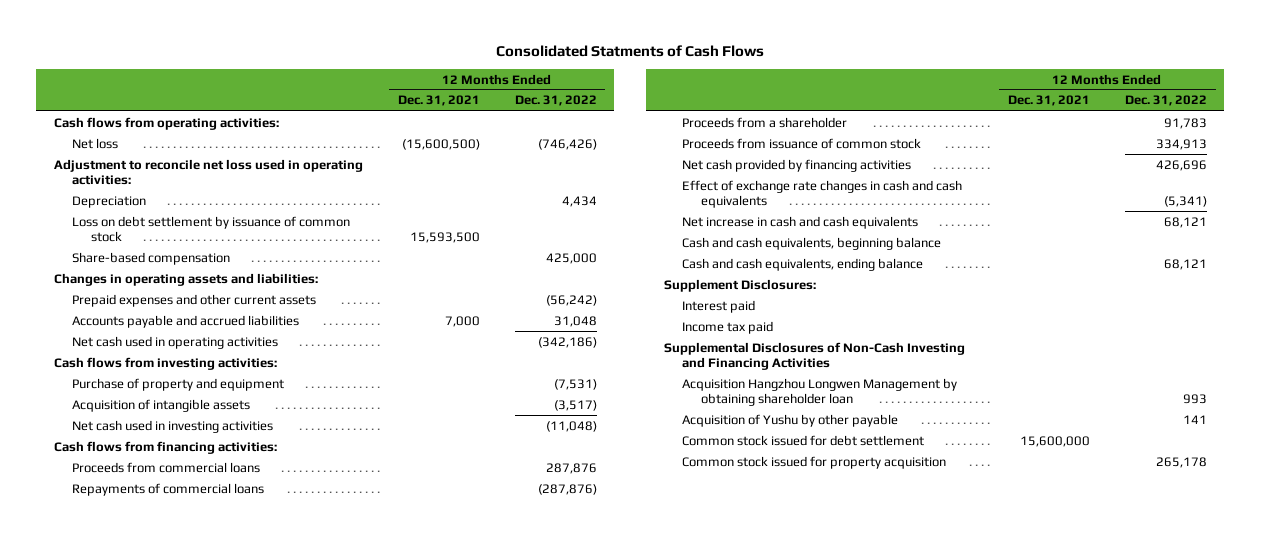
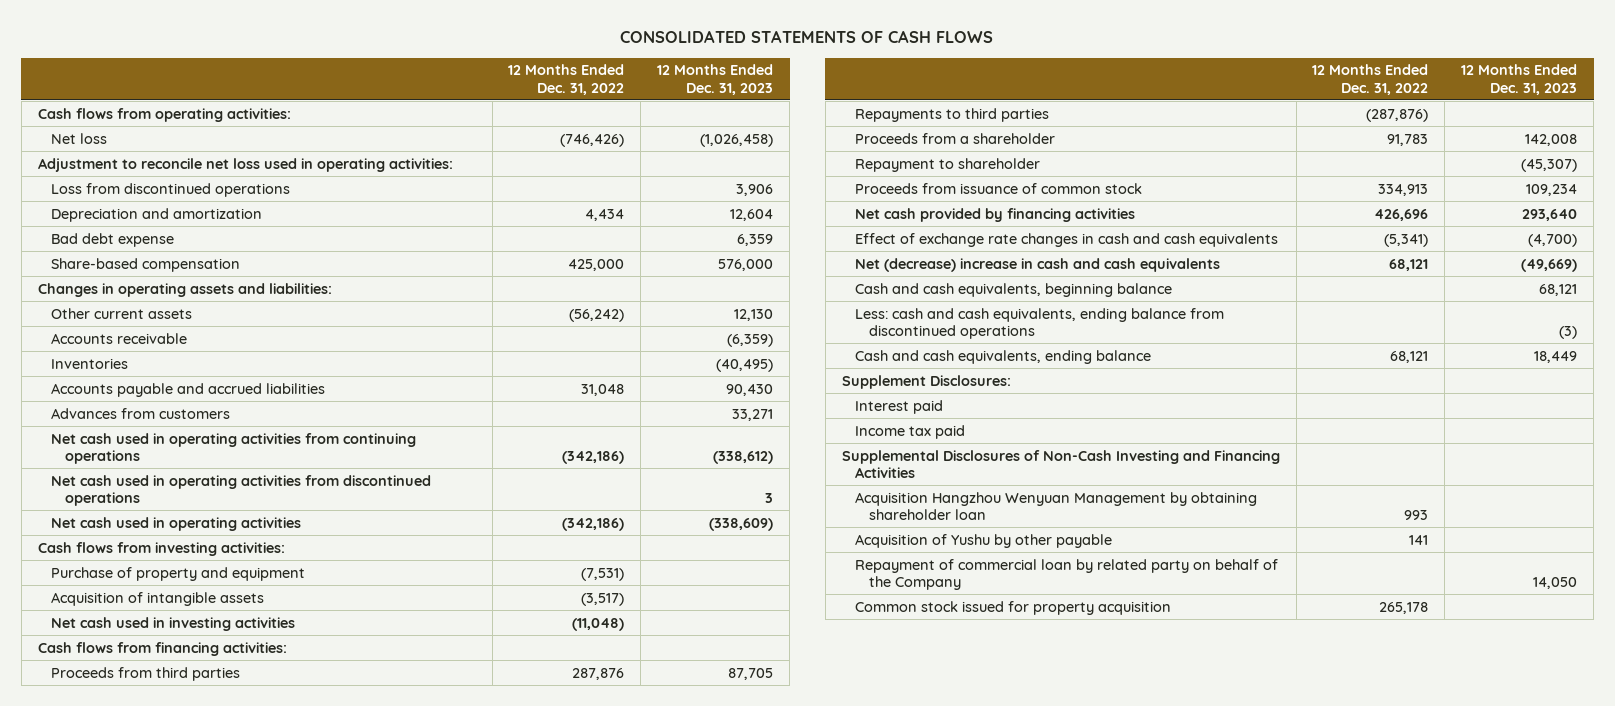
[496,45,765,58] Consolidated Statments of Cash Flows -> [620,30,994,44] CONSOLIDATED STATEMENTS OF CASH FLOWS
[397,95,480,107] Dec. 31, 2021 -> none
none -> [657,64,774,95] 12 Months Ended Dec. 31, 2023
[72,215,351,242] Loss on debt settlement by issuance of common stock -> none
none -> [51,182,291,197] Loss from discontinued operations
[72,195,147,208] Depreciation -> [51,207,263,222] Depreciation and amortization
none -> [51,232,175,247] Bad debt expense
[72,293,317,307] Prepaid expenses and other current assets -> [51,307,193,319] Other current assets
none -> [51,332,188,344] Accounts receivable
none -> [51,357,129,369] Inventories
none -> [51,407,231,419] Advances from customers
none -> [51,432,417,464] Net cash used in operating activities from continuing operations
none -> [51,474,432,506] Net cash used in operating activities from discontinued operations
[72,461,261,473] Proceeds from commercial loans -> [51,666,241,681] Proceeds from third parties
[72,482,265,496] Repayments of commercial loans -> [855,107,1050,122] Repayments to third parties
none -> [855,157,1041,172] Repayment to shareholder
[682,215,919,229] Net increase in cash and cash equivalents -> [855,257,1221,272] Net (decrease) increase in cash and cash equivalents
none -> [855,307,1225,339] Less: cash and cash equivalents, ending balance from discontinued operations
[682,377,958,406] Acquisition Hangzhou Longwen Management by obtaining shareholder loan -> [855,491,1258,520] Acquisition Hangzhou Wenyuan Management by obtaining shareholder loan
[682,434,925,446] Common stock issued for debt settlement -> [855,558,1279,590] Repayment of commercial loan by related party on behalf of the Company

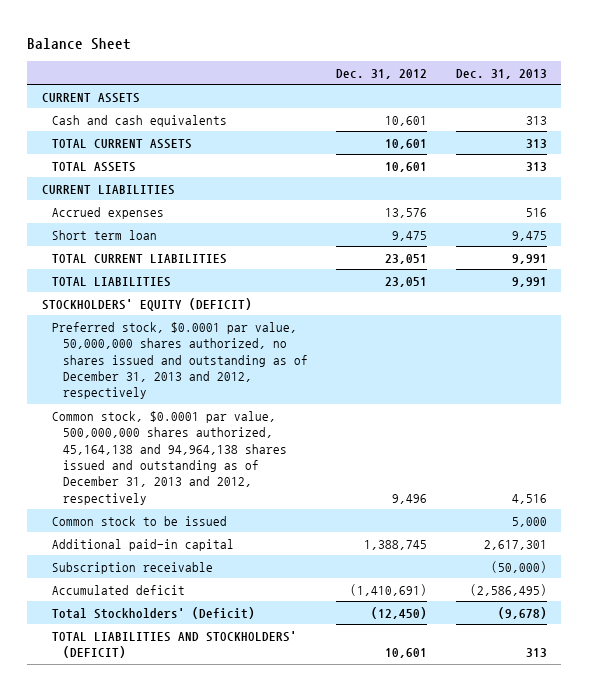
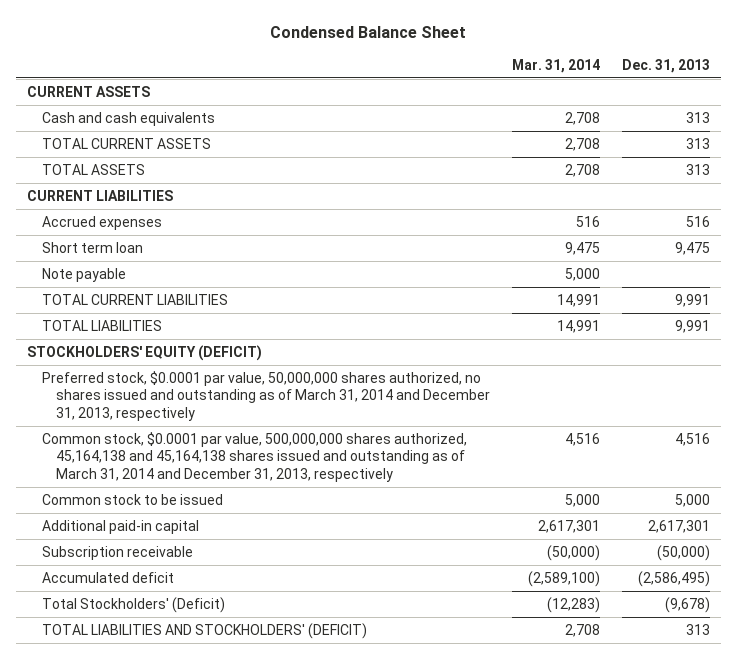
[27,37,132,50] Balance Sheet -> [270,25,467,38] Condensed Balance Sheet
[336,68,428,79] Dec. 31, 2012 -> none
none -> [511,58,600,73] Mar. 31, 2014
none -> [41,268,126,283] Note payable
[52,321,308,400] Preferred stock, $0.0001 par value, 50,000,000 shares authorized, no shares issued and outstanding as of December 31, 2013 and 2012, respectively -> [41,371,491,421] Preferred stock, $0.0001 par value, 50,000,000 shares authorized, no shares issued and outstanding as of March 31, 2014 and December 31, 2013, respectively
[52,410,287,505] Common stock, $0.0001 par value, 500,000,000 shares authorized, 45,164,138 and 94,964,138 shares issued and outstanding as of December 31, 2013 and 2012, respectively -> [41,432,467,482] Common stock, $0.0001 par value, 500,000,000 shares authorized, 45,164,138 and 45,164,138 shares issued and outstanding as of March 31, 2014 and December 31, 2013, respectively

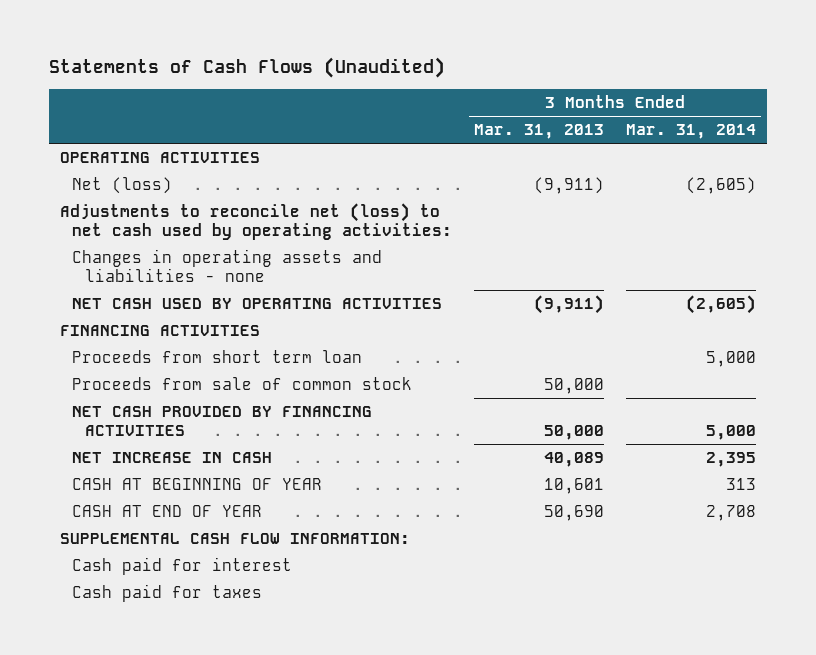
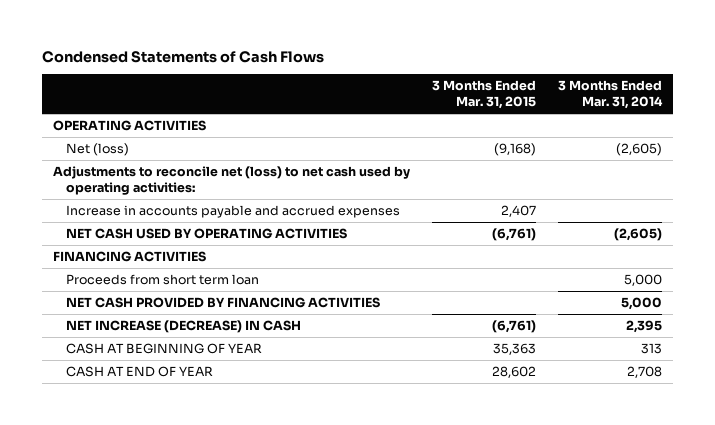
[48,57,445,79] Statements of Cash Flows (Unaudited) -> [41,50,324,63] Condensed Statements of Cash Flows
[474,124,605,140] Mar. 31, 2013 -> none
none -> [431,80,536,110] 3 Months Ended Mar. 31, 2015
[72,249,383,283] Changes in operating assets and liabilities - none -> none
none -> [65,205,400,219] Increase in accounts payable and accrued expenses
[72,377,413,391] Proceeds from sale of common stock -> none
[72,452,273,464] NET INCREASE IN CASH -> [65,320,301,334] NET INCREASE (DECREASE) IN CASH
[59,533,410,545] SUPPLEMENTAL CASH FLOW INFORMATION: -> none
[72,557,293,576] Cash paid for interest -> none
[72,584,263,603] Cash paid for taxes -> none

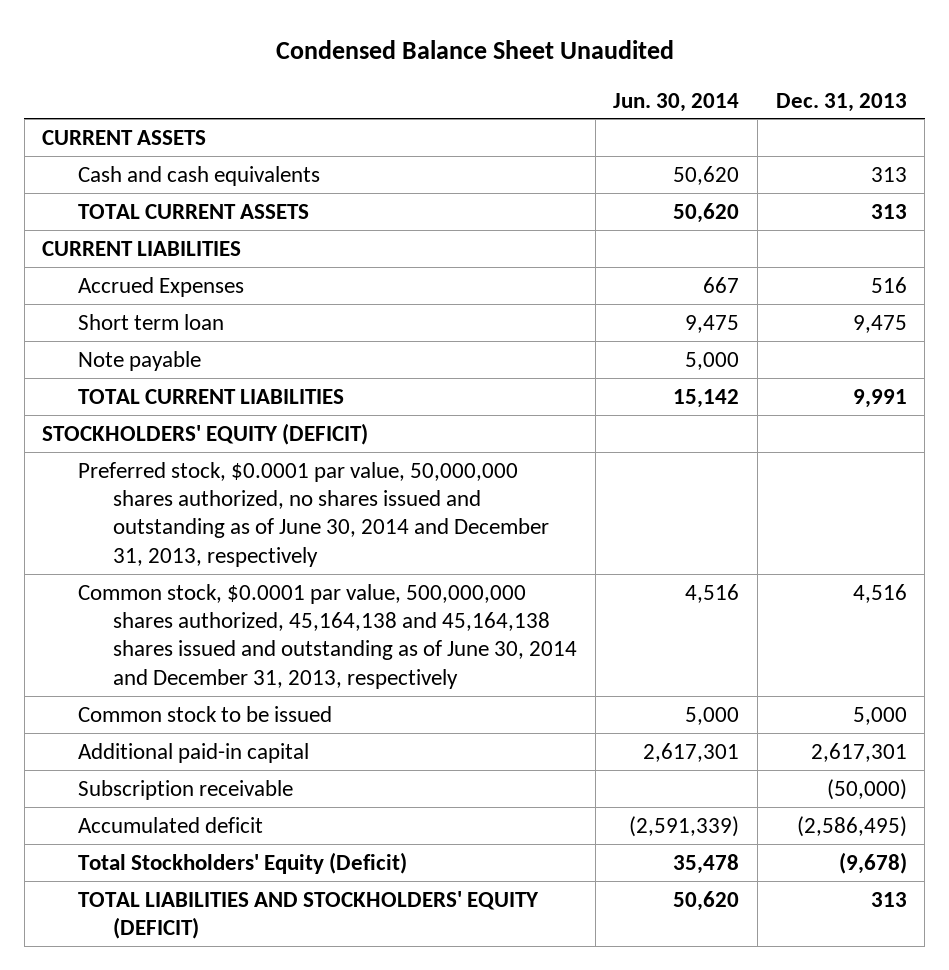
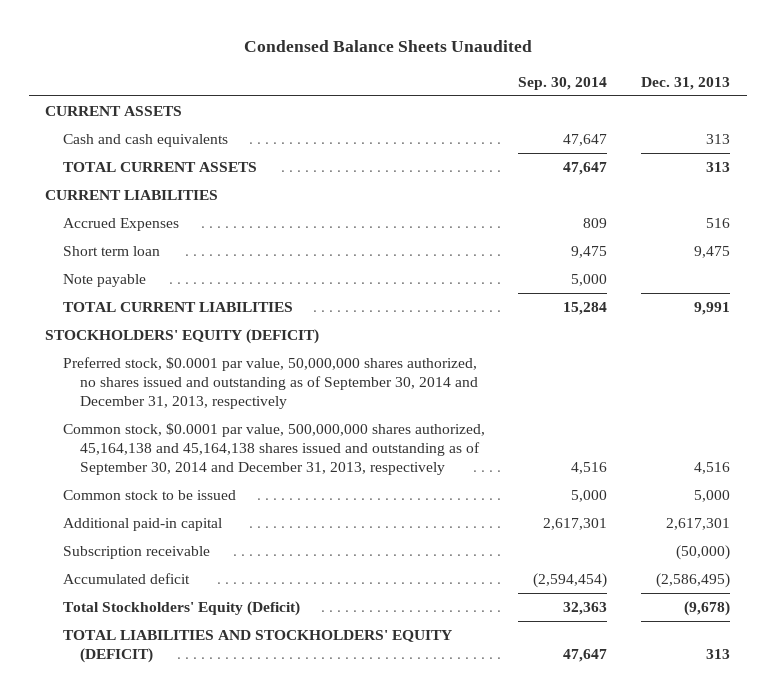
[275,40,674,60] Condensed Balance Sheet Unaudited -> [243,40,532,53] Condensed Balance Sheets Unaudited
[613,92,740,112] Jun. 30, 2014 -> none
none -> [518,76,608,90] Sep. 30, 2014
[77,461,549,567] Preferred stock, $0.0001 par value, 50,000,000 shares authorized, no shares issued and outstanding as of June 30, 2014 and December 31, 2013, respectively -> [62,357,478,410] Preferred stock, $0.0001 par value, 50,000,000 shares authorized, no shares issued and outstanding as of September 30, 2014 and December 31, 2013, respectively
[77,583,577,689] Common stock, $0.0001 par value, 500,000,000 shares authorized, 45,164,138 and 45,164,138 shares issued and outstanding as of June 30, 2014 and December 31, 2013, respectively -> [62,423,485,476] Common stock, $0.0001 par value, 500,000,000 shares authorized, 45,164,138 and 45,164,138 shares issued and outstanding as of September 30, 2014 and December 31, 2013, respectively

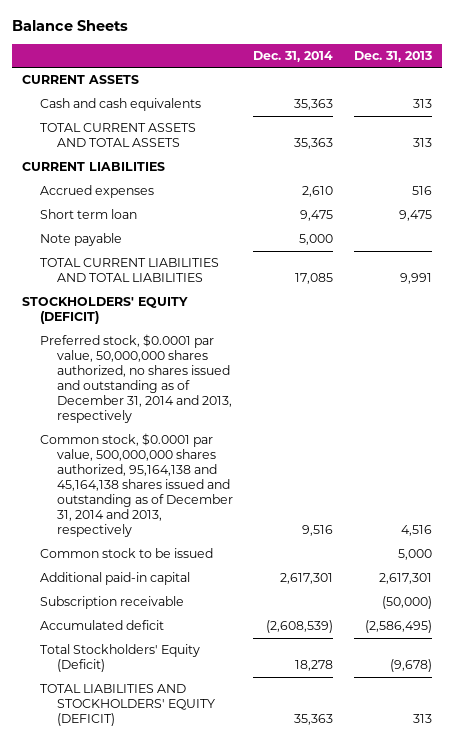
[243,40,532,53] Condensed Balance Sheets Unaudited -> [12,20,129,32] Balance Sheets
[518,76,608,90] Sep. 30, 2014 -> none
none -> [253,50,334,62] Dec. 31, 2014
[62,162,257,173] TOTAL CURRENT ASSETS -> [39,123,196,148] TOTAL CURRENT ASSETS AND TOTAL ASSETS
[62,218,179,232] Accrued Expenses -> [39,185,154,199] Accrued expenses
[62,302,293,313] TOTAL CURRENT LIABILITIES -> [39,258,219,283] TOTAL CURRENT LIABILITIES AND TOTAL LIABILITIES
[62,357,478,410] Preferred stock, $0.0001 par value, 50,000,000 shares authorized, no shares issued and outstanding as of September 30, 2014 and December 31, 2013, respectively -> [39,334,232,424] Preferred stock, $0.0001 par value, 50,000,000 shares authorized, no shares issued and outstanding as of December 31, 2014 and 2013, respectively
[62,423,485,476] Common stock, $0.0001 par value, 500,000,000 shares authorized, 45,164,138 and 45,164,138 shares issued and outstanding as of September 30, 2014 and December 31, 2013, respectively -> [39,433,233,538] Common stock, $0.0001 par value, 500,000,000 shares authorized, 95,164,138 and 45,164,138 shares issued and outstanding as of December 31, 2014 and 2013, respectively

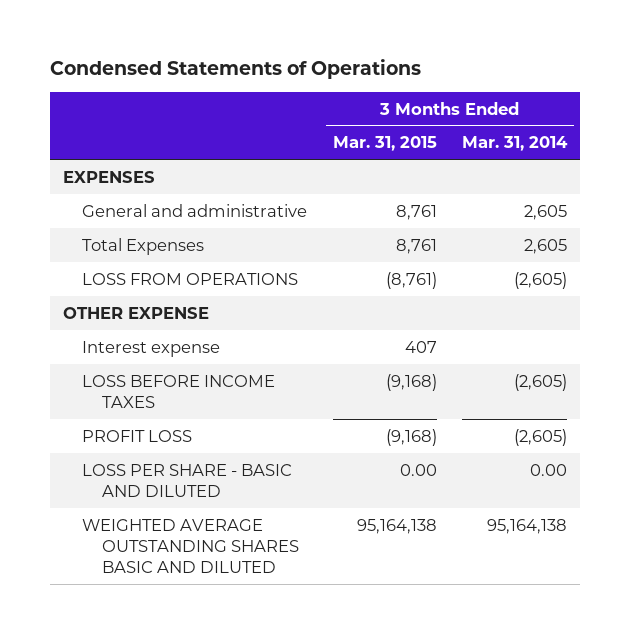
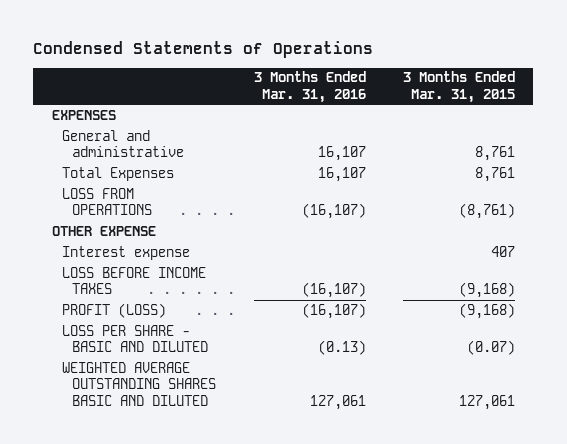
[462,136,569,152] Mar. 31, 2014 -> none
none -> [253,71,366,103] 3 Months Ended Mar. 31, 2016
[82,429,193,442] PROFIT LOSS -> [62,302,167,318] PROFIT (LOSS)
[399,463,437,476] 0.00 -> [466,340,515,356] (0.07)
[356,518,437,534] 95,164,138 -> [458,394,515,410] 127,061

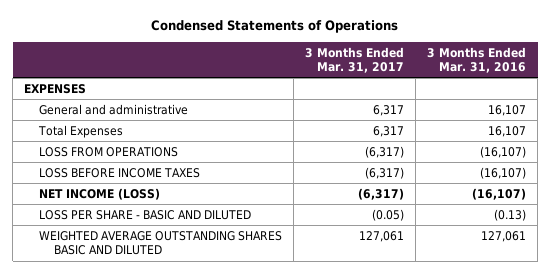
[402,71,515,103] 3 Months Ended Mar. 31, 2015 -> none
none -> [305,46,405,74] 3 Months Ended Mar. 31, 2017
[51,225,156,236] OTHER EXPENSE -> none
[62,245,191,260] Interest expense -> none
[62,302,167,318] PROFIT (LOSS) -> [39,187,161,200] NET INCOME (LOSS)

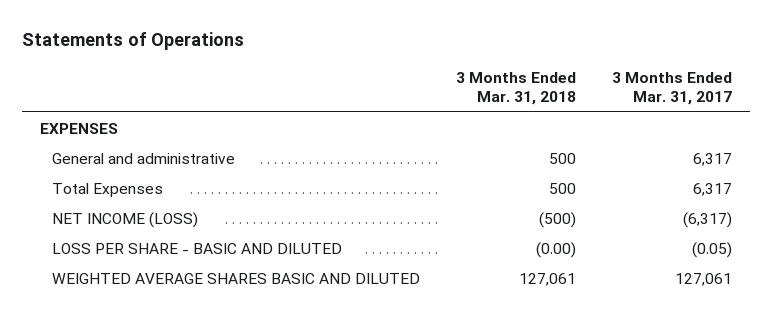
[151,20,399,34] Condensed Statements of Operations -> [22,32,245,51] Statements of Operations
[427,46,527,74] 3 Months Ended Mar. 31, 2016 -> none
none -> [455,71,576,106] 3 Months Ended Mar. 31, 2018
[39,146,179,157] LOSS FROM OPERATIONS -> none
[39,167,201,178] LOSS BEFORE INCOME TAXES -> none
[39,230,283,256] WEIGHTED AVERAGE OUTSTANDING SHARES BASIC AND DILUTED -> [52,272,421,284] WEIGHTED AVERAGE SHARES BASIC AND DILUTED

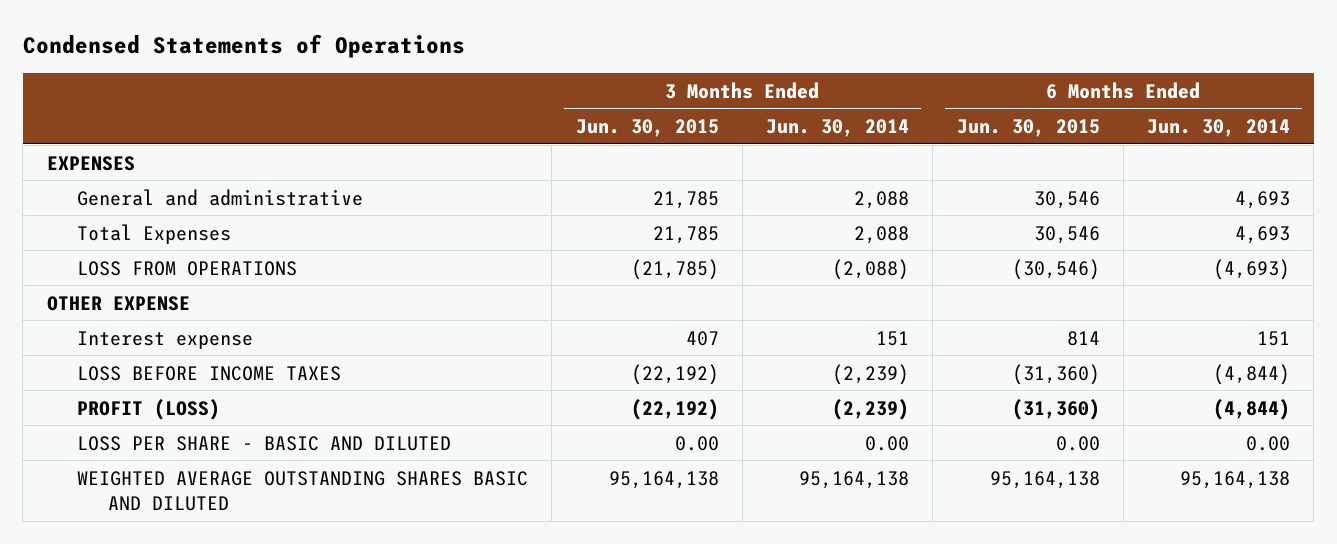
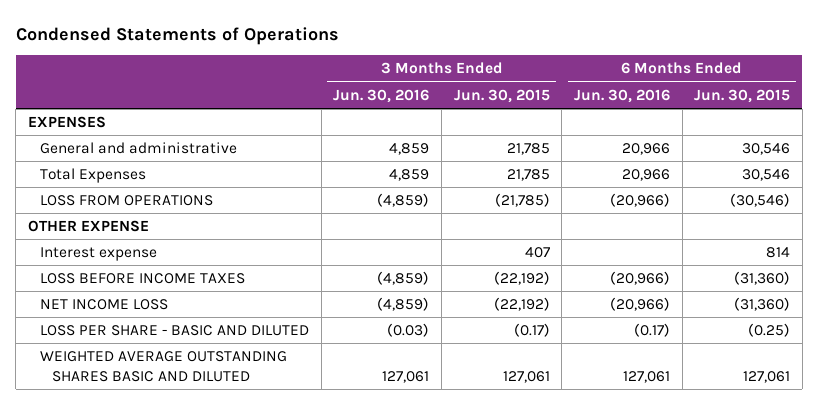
[766,119,910,138] Jun. 30, 2014 -> none
[1147,119,1291,138] Jun. 30, 2014 -> none
none -> [333,88,430,103] Jun. 30, 2016
none -> [573,88,670,103] Jun. 30, 2016
[77,398,221,420] PROFIT (LOSS) -> [40,299,169,311] NET INCOME LOSS
[674,435,719,451] 0.00 -> [513,323,550,338] (0.17)
[1055,435,1100,451] 0.00 -> [748,323,791,338] (0.25)
[608,470,719,489] 95,164,138 -> [502,370,550,383] 127,061
[989,470,1100,489] 95,164,138 -> [743,370,791,383] 127,061

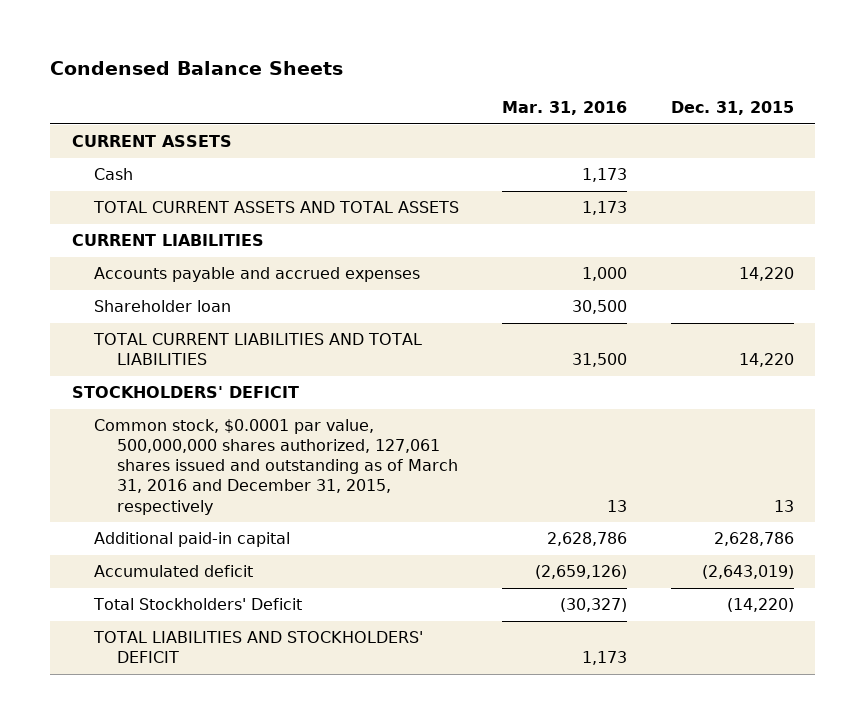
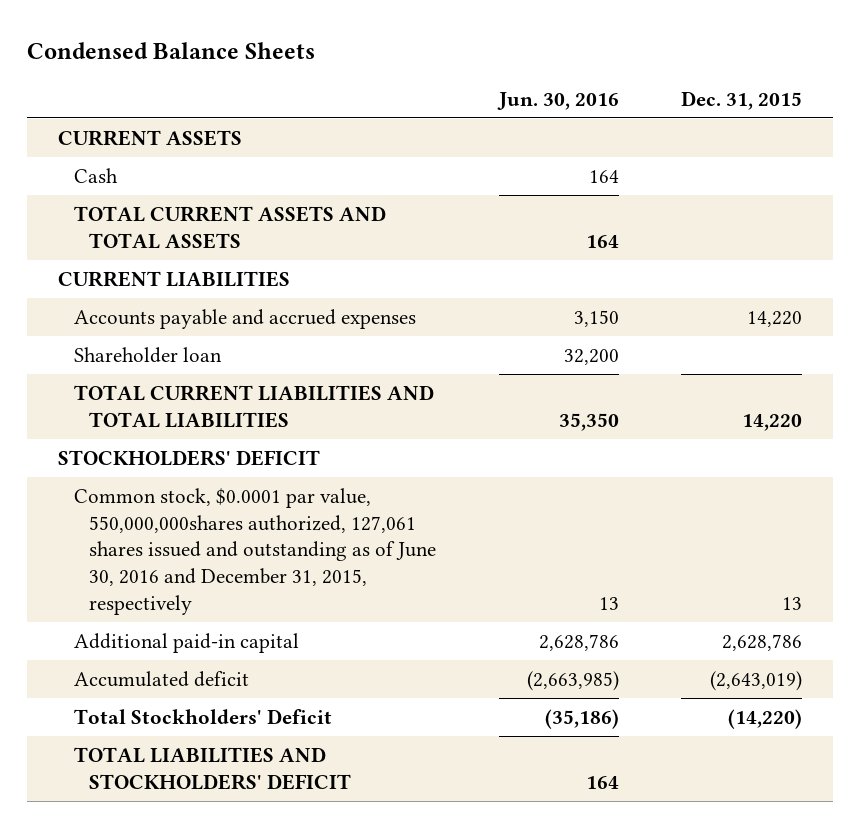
[502,101,628,116] Mar. 31, 2016 -> none
none -> [496,91,619,110] Jun. 30, 2016
[94,419,458,515] Common stock, $0.0001 par value, 500,000,000 shares authorized, 127,061 shares issued and outstanding as of March 31, 2016 and December 31, 2015, respectively -> [73,487,437,615] Common stock, $0.0001 par value, 550,000,000shares authorized, 127,061 shares issued and outstanding as of June 30, 2016 and December 31, 2015, respectively

